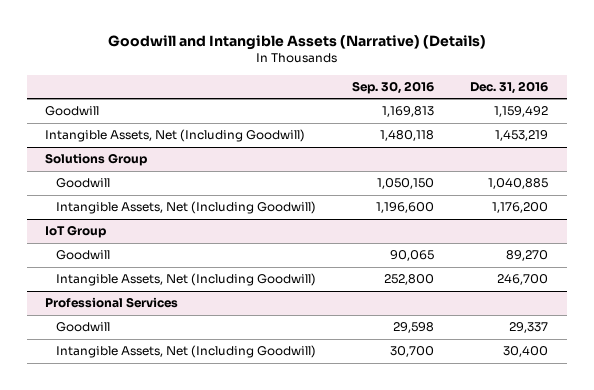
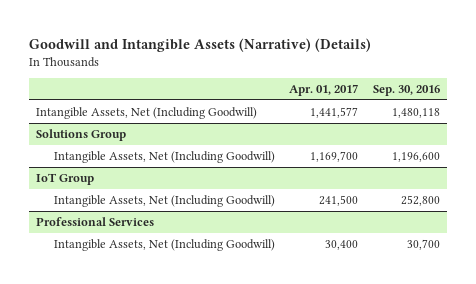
[470,81,549,95] Dec. 31, 2016 -> none
none -> [289,84,359,97] Apr. 01, 2017
[45,106,100,117] Goodwill -> none
[56,178,111,189] Goodwill -> none
[56,250,111,261] Goodwill -> none
[56,322,111,333] Goodwill -> none

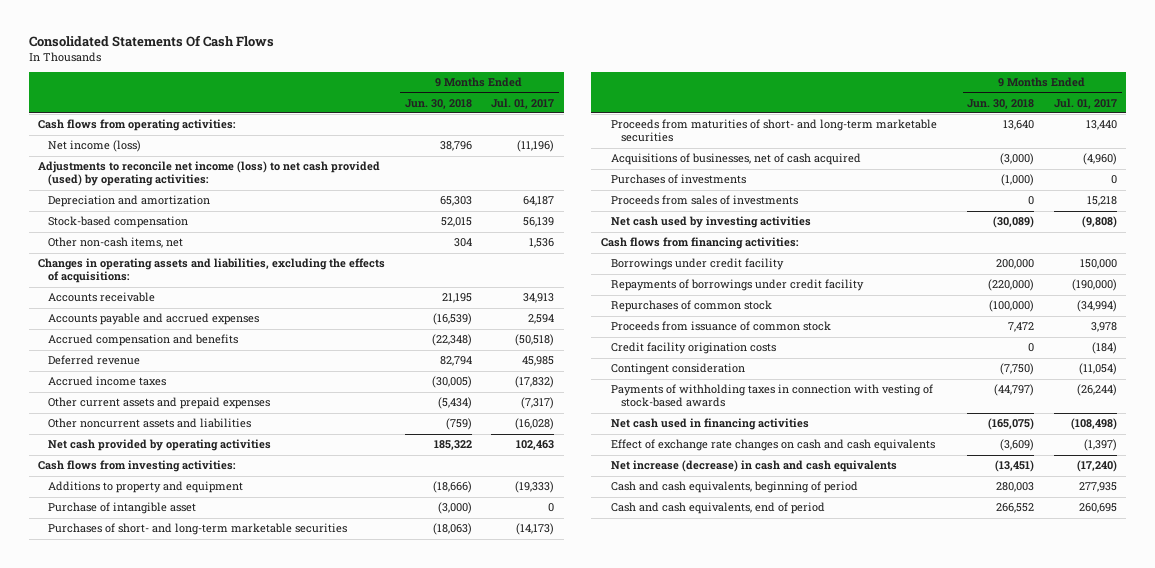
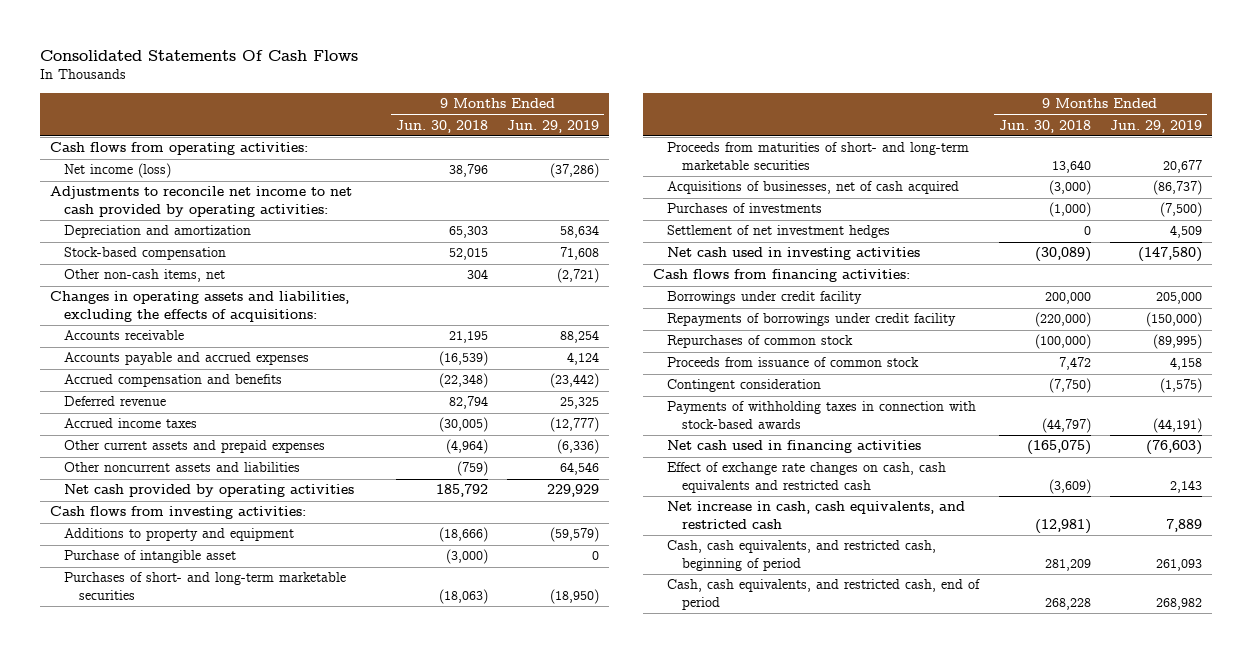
[490,97,554,109] Jul. 01, 2017 -> none
none -> [507,119,600,133] Jun. 29, 2019
[38,161,381,187] Adjustments to reconcile net income (loss) to net cash provided (used) by operating activities: -> [49,186,352,217] Adjustments to reconcile net income to net cash provided by operating activities:
[437,397,472,410] (5,434) -> [445,439,488,455] (4,964)
[433,440,472,451] 185,322 -> [435,484,488,498] 185,792
[611,195,799,206] Proceeds from sales of investments -> none
none -> [667,225,891,239] Settlement of net investment hedges
[611,216,812,229] Net cash used by investing activities -> [667,247,921,261] Net cash used in investing activities
[611,342,777,355] Credit facility origination costs -> none
[611,384,934,408] Payments of withholding taxes in connection with vesting of stock-based awards -> [667,401,977,429] Payments of withholding taxes in connection with stock-based awards
[611,439,936,452] Effect of exchange rate changes on cash and cash equivalents -> [667,462,947,493] Effect of exchange rate changes on cash, cash equivalents and restricted cash
[611,460,898,473] Net increase (decrease) in cash and cash equivalents -> [667,501,966,529] Net increase in cash, cash equivalents, and restricted cash
[995,460,1035,473] (13,451) -> [1034,518,1091,534] (12,981)
[611,481,859,494] Cash and cash equivalents, beginning of period -> [667,540,937,571] Cash, cash equivalents, and restricted cash, beginning of period
[996,482,1035,493] 280,003 -> [1044,558,1091,571] 281,209
[611,502,826,515] Cash and cash equivalents, end of period -> [667,579,981,610] Cash, cash equivalents, and restricted cash, end of period
[996,503,1035,514] 266,552 -> [1044,597,1091,610] 268,228

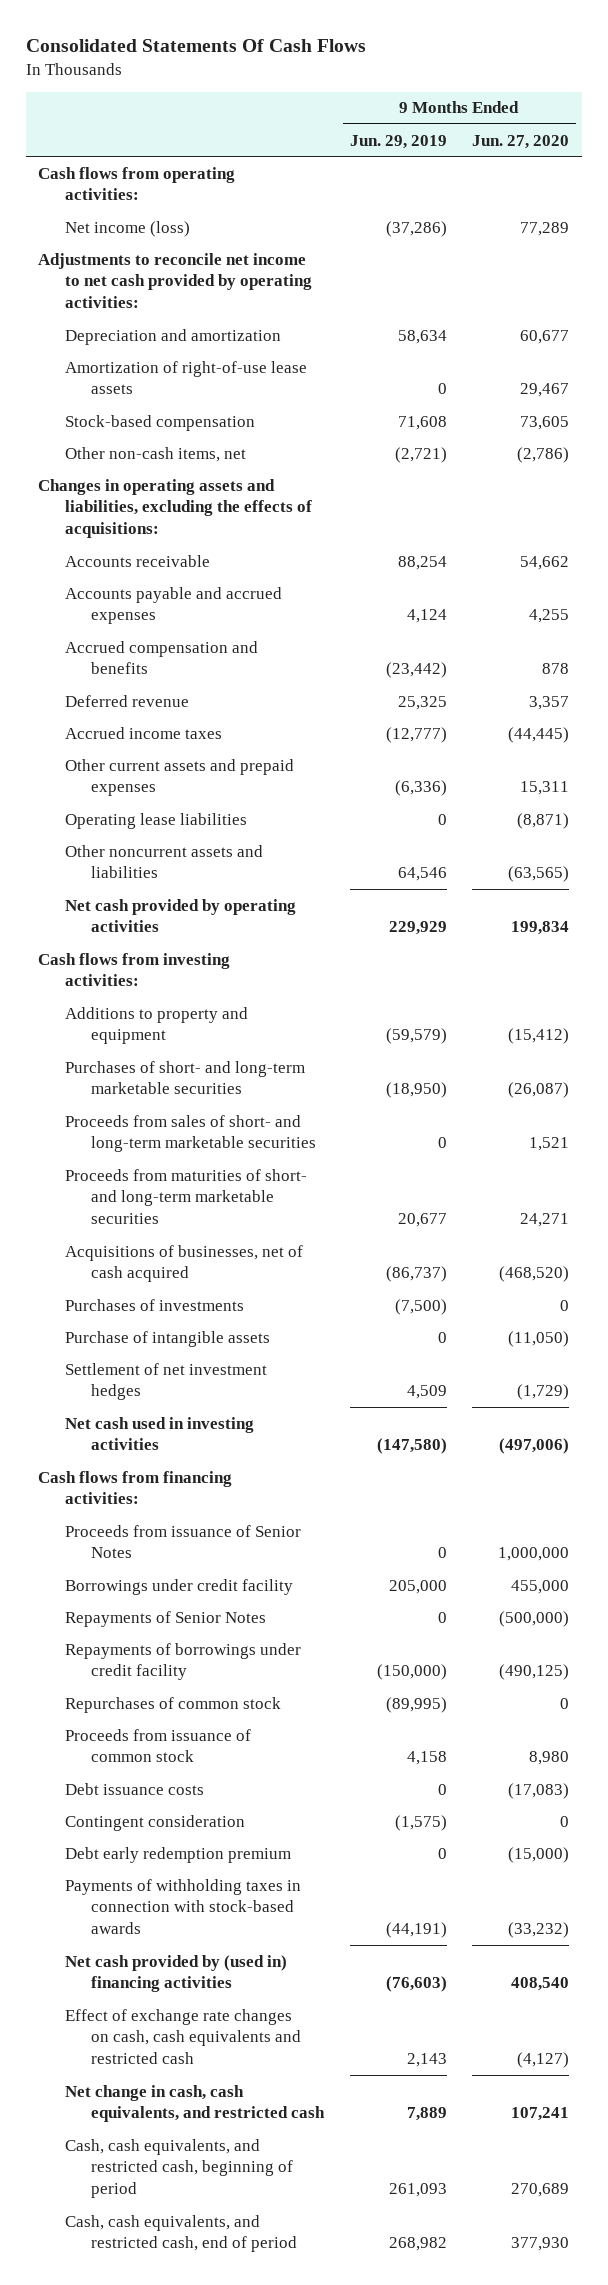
[395,119,488,133] Jun. 30, 2018 -> none
none -> [472,134,570,149] Jun. 27, 2020
none -> [64,360,307,395] Amortization of right-of-use lease assets
none -> [64,812,247,829] Operating lease liabilities
[64,550,237,564] Purchase of intangible asset -> none
none -> [64,1114,316,1153] Proceeds from sales of short- and long-term marketable securities
none -> [64,1330,270,1347] Purchase of intangible assets
none -> [64,1524,301,1559] Proceeds from issuance of Senior Notes
none -> [64,1610,266,1627] Repayments of Senior Notes
none -> [64,1782,204,1795] Debt issuance costs
none -> [64,1846,291,1863] Debt early redemption premium
[667,440,922,454] Net cash used in financing activities -> [64,1954,287,1993] Net cash provided by (used in) financing activities
[667,501,966,529] Net increase in cash, cash equivalents, and restricted cash -> [64,2084,325,2123] Net change in cash, cash equivalents, and restricted cash

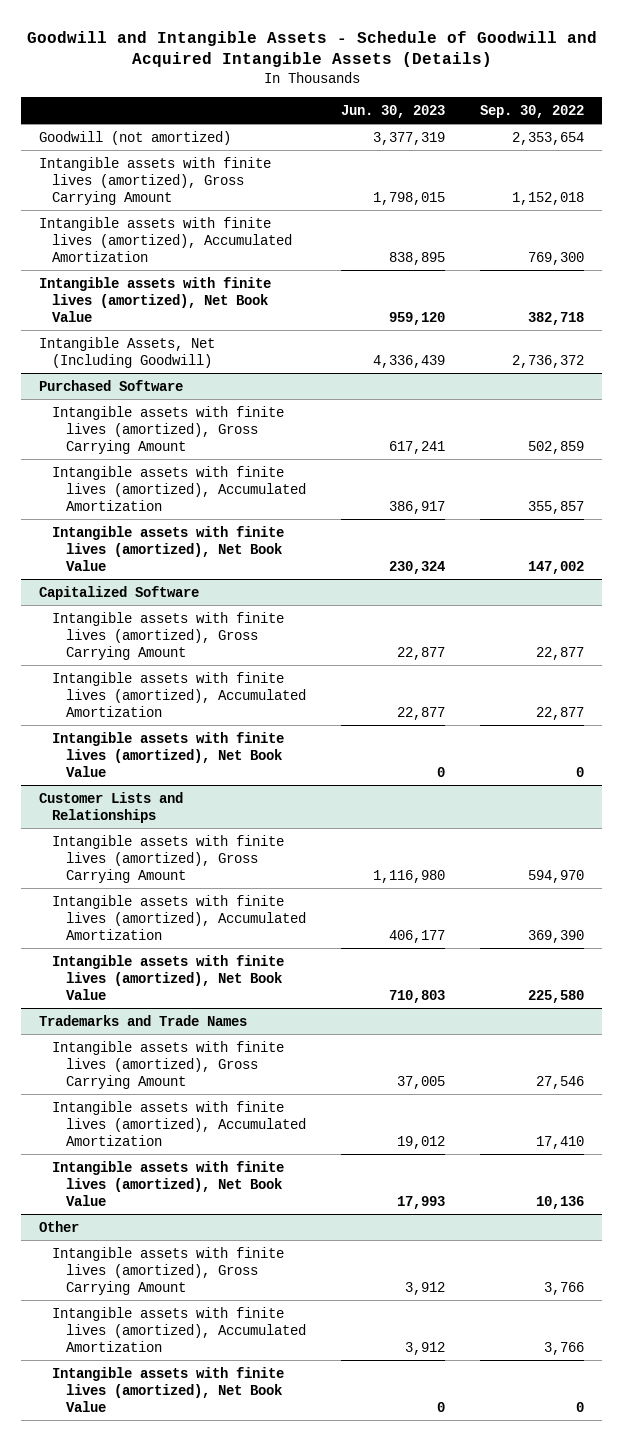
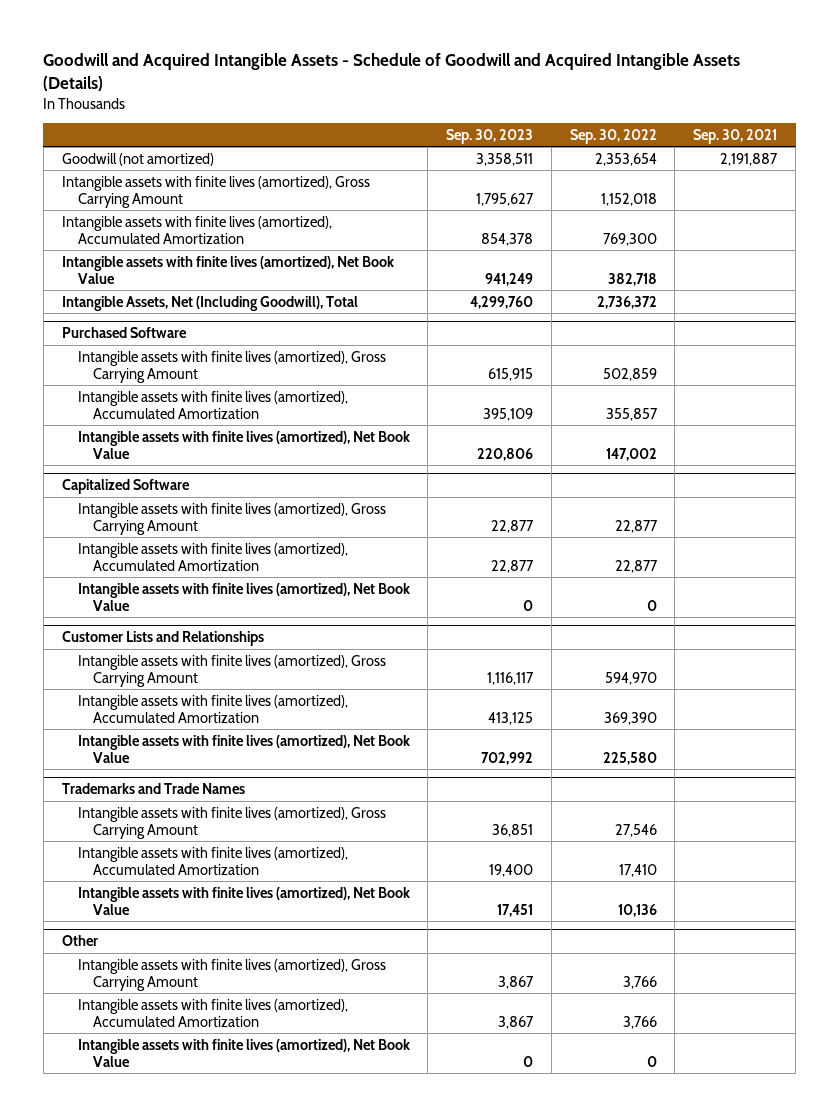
[26,30,597,68] Goodwill and Intangible Assets - Schedule of Goodwill and Acquired Intangible Assets (Details) -> [43,53,741,91] Goodwill and Acquired Intangible Assets - Schedule of Goodwill and Acquired Intangible Assets (Details)
[341,104,446,118] Jun. 30, 2023 -> none
none -> [446,128,534,144] Sep. 30, 2023
none -> [693,128,778,144] Sep. 30, 2021
[38,336,215,368] Intangible Assets, Net (Including Goodwill) -> [61,295,358,311] Intangible Assets, Net (Including Goodwill), Total

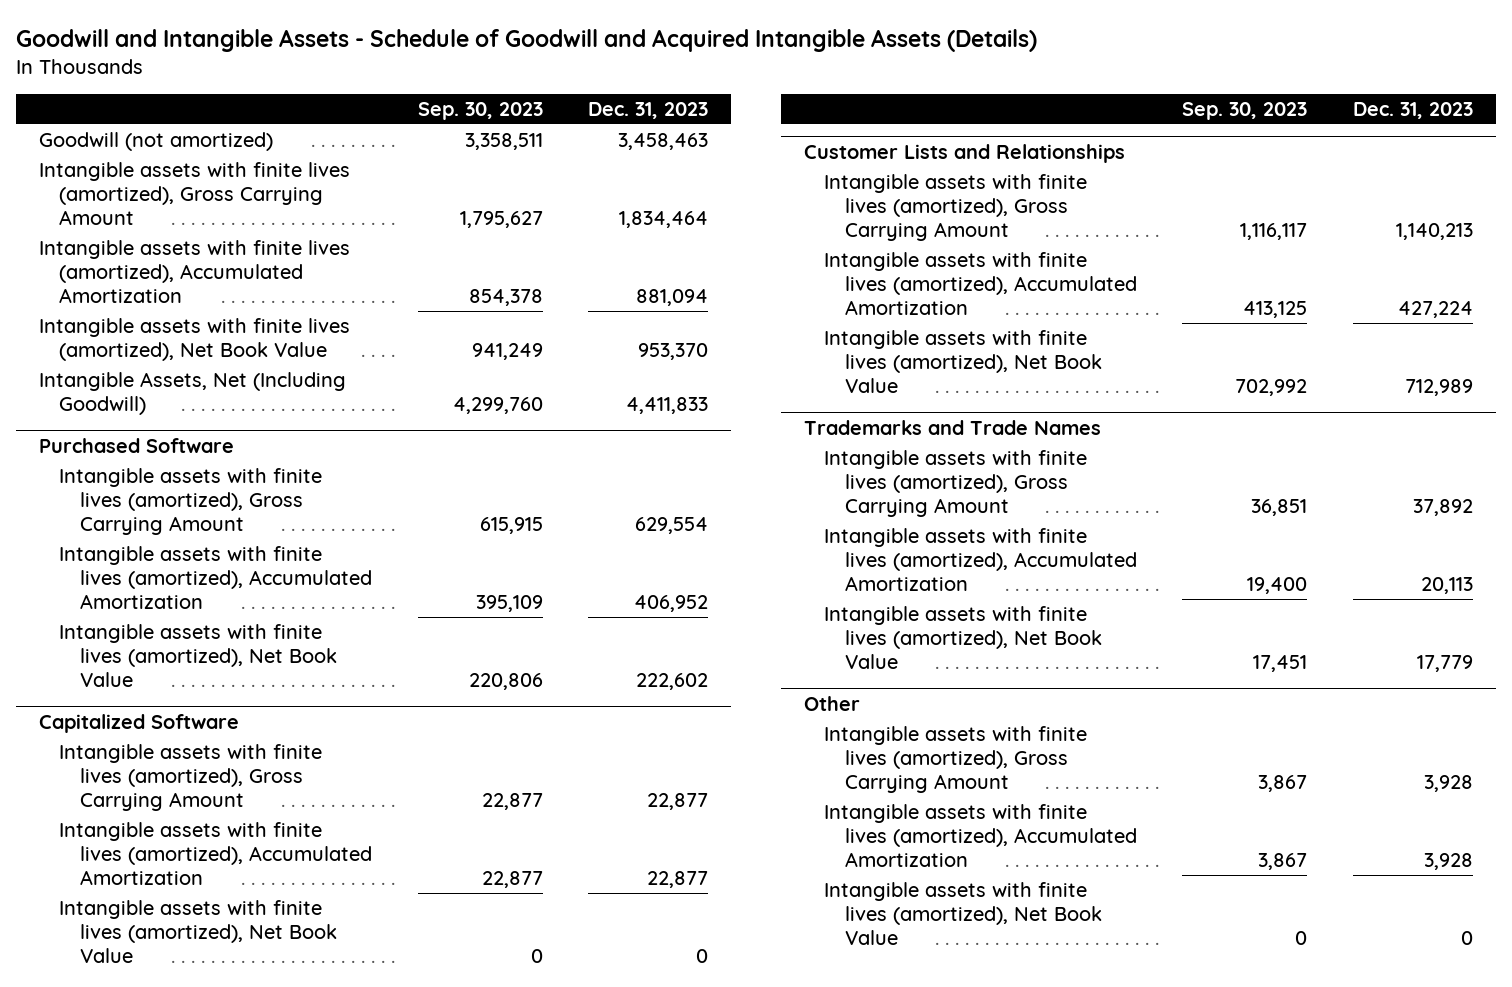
[43,53,741,91] Goodwill and Acquired Intangible Assets - Schedule of Goodwill and Acquired Intangible Assets (Details) -> [16,28,1038,52] Goodwill and Intangible Assets - Schedule of Goodwill and Acquired Intangible Assets (Details)
[569,128,657,144] Sep. 30, 2022 -> none
[693,128,778,144] Sep. 30, 2021 -> none
none -> [588,101,709,119] Dec. 31, 2023
[61,295,358,311] Intangible Assets, Net (Including Goodwill), Total -> [39,372,347,416] Intangible Assets, Net (Including Goodwill)

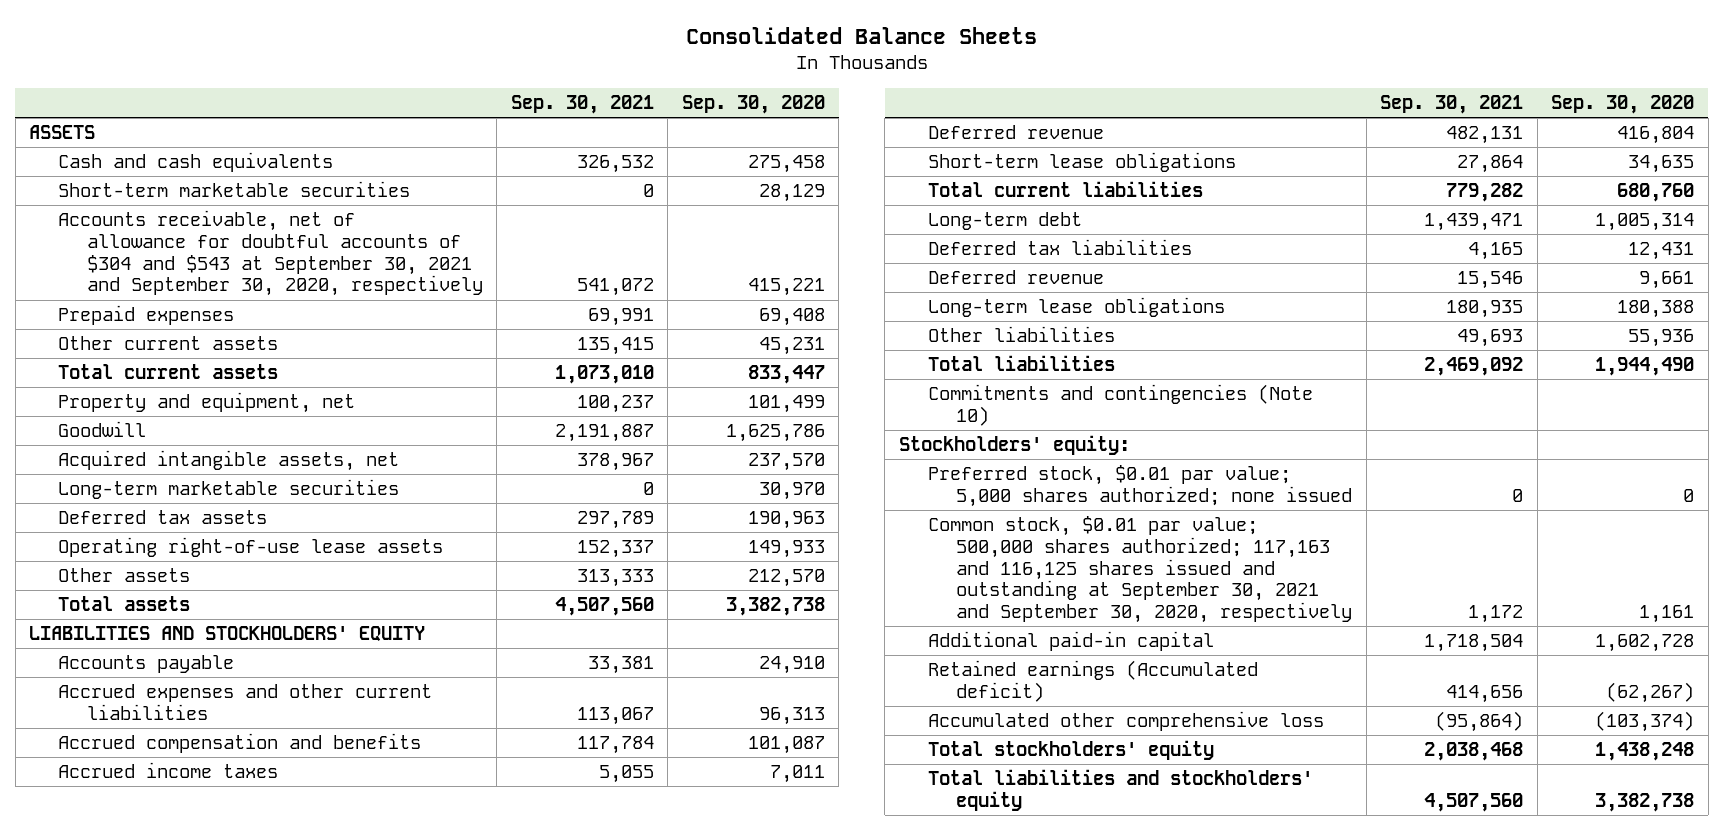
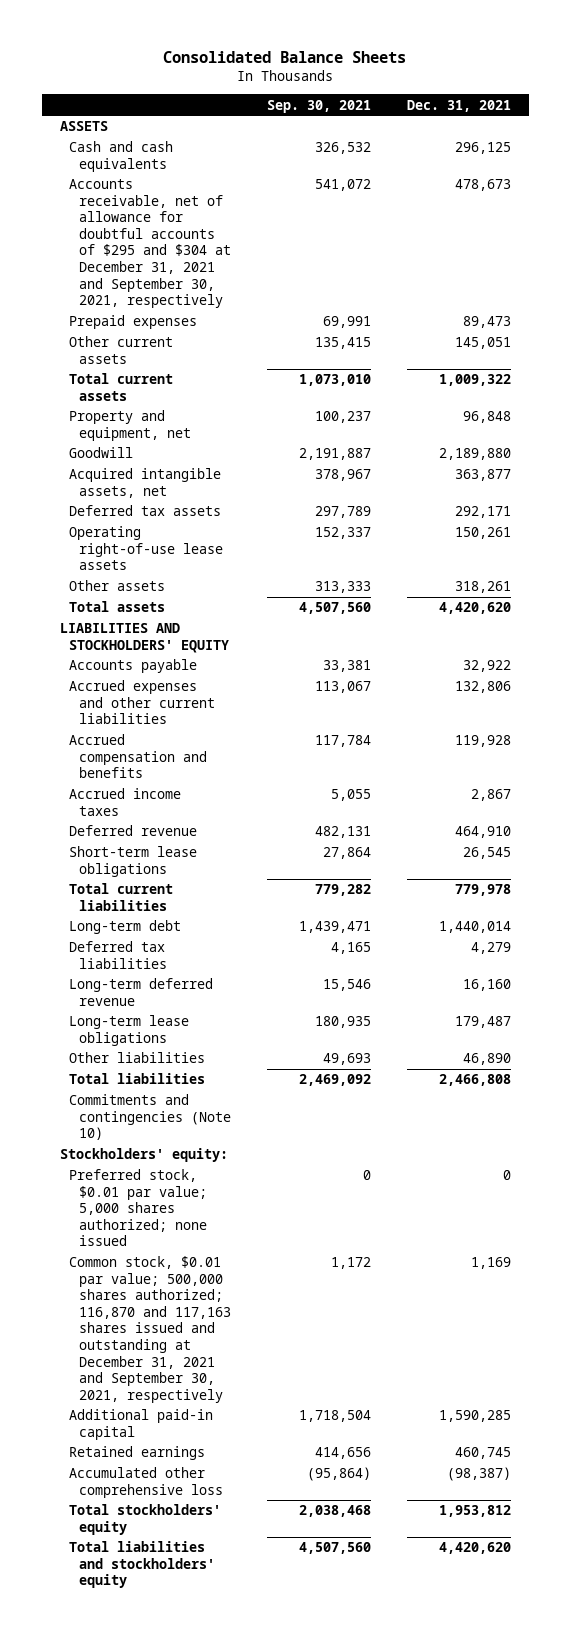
[681,94,825,114] Sep. 30, 2020 -> none
none -> [407,99,512,112] Dec. 31, 2021
[58,181,411,198] Short-term marketable securities -> none
[58,210,483,297] Accounts receivable, net of allowance for doubtful accounts of $304 and $543 at September 30, 2021 and September 30, 2020, respectively -> [69,179,232,309] Accounts receivable, net of allowance for doubtful accounts of $295 and $304 at December 31, 2021 and September 30, 2021, respectively
[58,479,400,500] Long-term marketable securities -> none
[927,270,1104,285] Deferred revenue -> [69,978,214,1006] Long-term deferred revenue
[927,516,1353,624] Common stock, $0.01 par value; 500,000 shares authorized; 117,163 and 116,125 shares issued and outstanding at September 30, 2021 and September 30, 2020, respectively -> [69,1256,232,1403] Common stock, $0.01 par value; 500,000 shares authorized; 116,870 and 117,163 shares issued and outstanding at December 31, 2021 and September 30, 2021, respectively
[927,660,1258,702] Retained earnings (Accumulated deficit) -> [69,1446,206,1461] Retained earnings

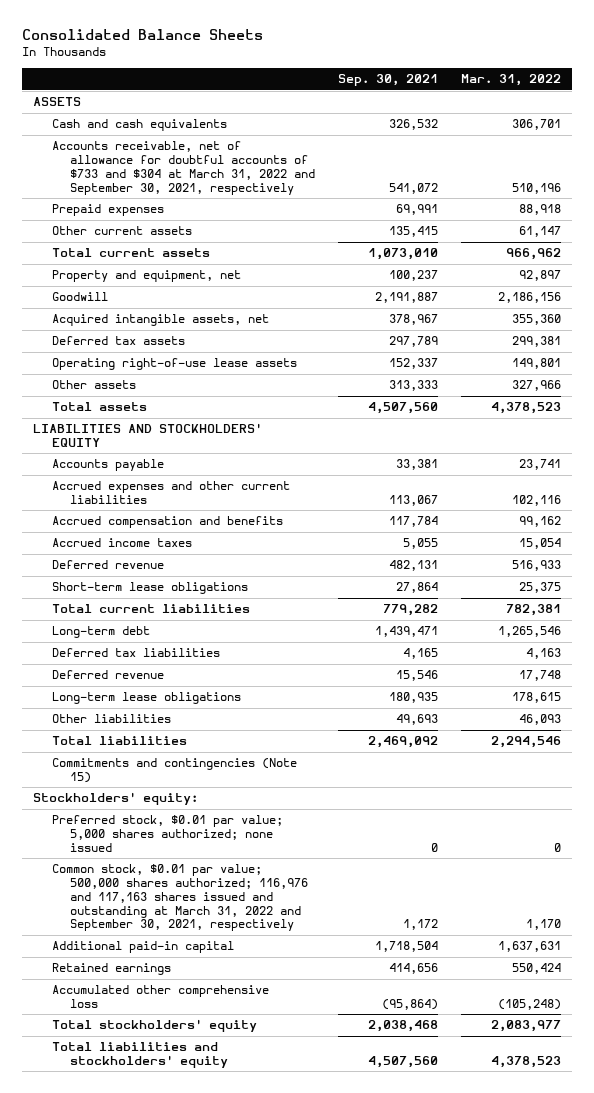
[407,99,512,112] Dec. 31, 2021 -> none
none -> [460,74,561,87] Mar. 31, 2022
[69,179,232,309] Accounts receivable, net of allowance for doubtful accounts of $295 and $304 at December 31, 2021 and September 30, 2021, respectively -> [51,141,315,195] Accounts receivable, net of allowance for doubtful accounts of $733 and $304 at March 31, 2022 and September 30, 2021, respectively
[69,978,214,1006] Long-term deferred revenue -> [51,670,164,680] Deferred revenue
[69,1094,232,1141] Commitments and contingencies (Note 10) -> [51,758,297,784] Commitments and contingencies (Note 15)
[69,1256,232,1403] Common stock, $0.01 par value; 500,000 shares authorized; 116,870 and 117,163 shares issued and outstanding at December 31, 2021 and September 30, 2021, respectively -> [51,864,308,932] Common stock, $0.01 par value; 500,000 shares authorized; 116,976 and 117,163 shares issued and outstanding at March 31, 2022 and September 30, 2021, respectively

